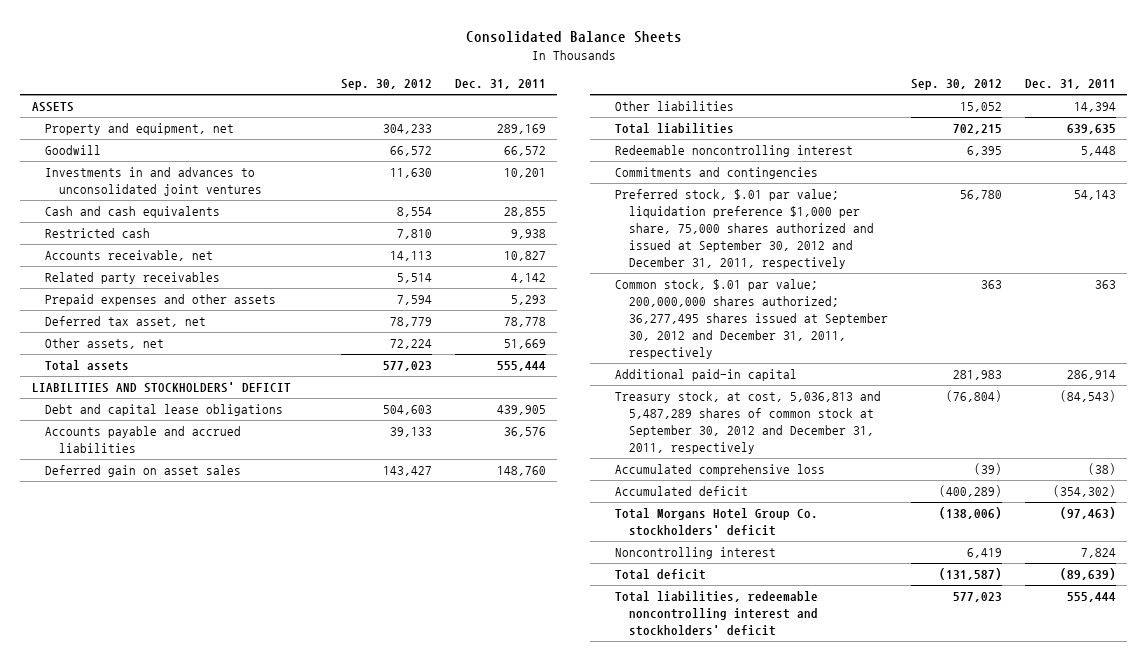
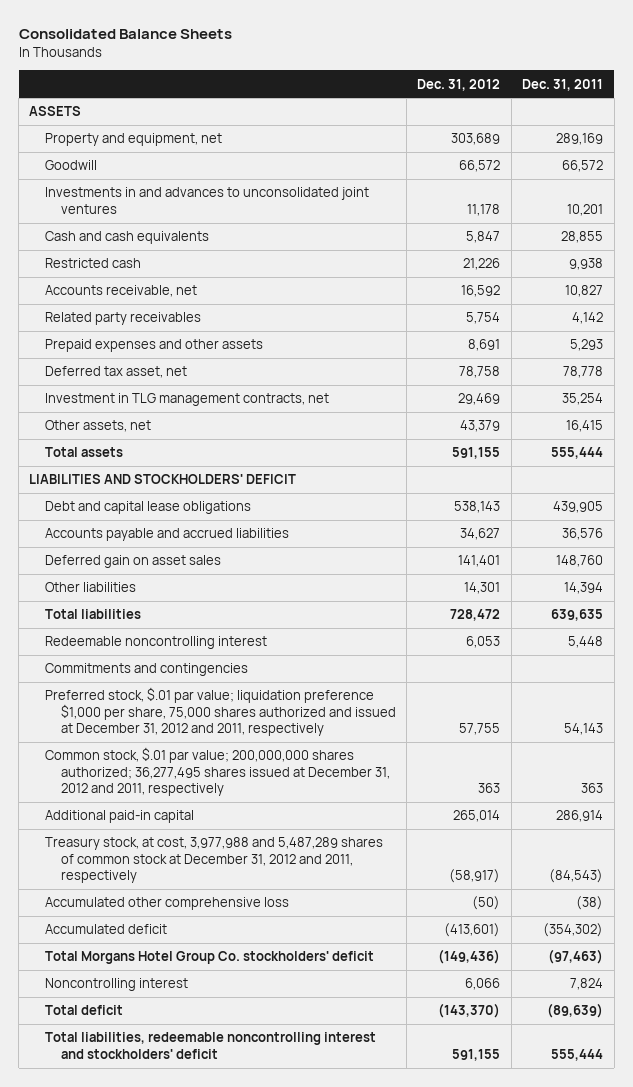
[340,79,432,91] Sep. 30, 2012 -> none
none -> [417,78,501,91] Dec. 31, 2012
none -> [45,393,330,407] Investment in TLG management contracts, net
[503,339,546,350] 51,669 -> [566,420,604,433] 16,415
[615,189,874,269] Preferred stock, $.01 par value; liquidation preference $1,000 per share, 75,000 shares authorized and issued at September 30, 2012 and December 31, 2011, respectively -> [45,687,396,737] Preferred stock, $.01 par value; liquidation preference $1,000 per share, 75,000 shares authorized and issued at December 31, 2012 and 2011, respectively
[615,279,888,359] Common stock, $.01 par value; 200,000,000 shares authorized; 36,277,495 shares issued at September 30, 2012 and December 31, 2011, respectively -> [45,747,390,797] Common stock, $.01 par value; 200,000,000 shares authorized; 36,277,495 shares issued at December 31, 2012 and 2011, respectively
[615,391,882,454] Treasury stock, at cost, 5,036,813 and 5,487,289 shares of common stock at September 30, 2012 and December 31, 2011, respectively -> [45,837,384,884] Treasury stock, at cost, 3,977,988 and 5,487,289 shares of common stock at December 31, 2012 and 2011, respectively
[615,464,826,477] Accumulated comprehensive loss -> [45,897,290,911] Accumulated other comprehensive loss

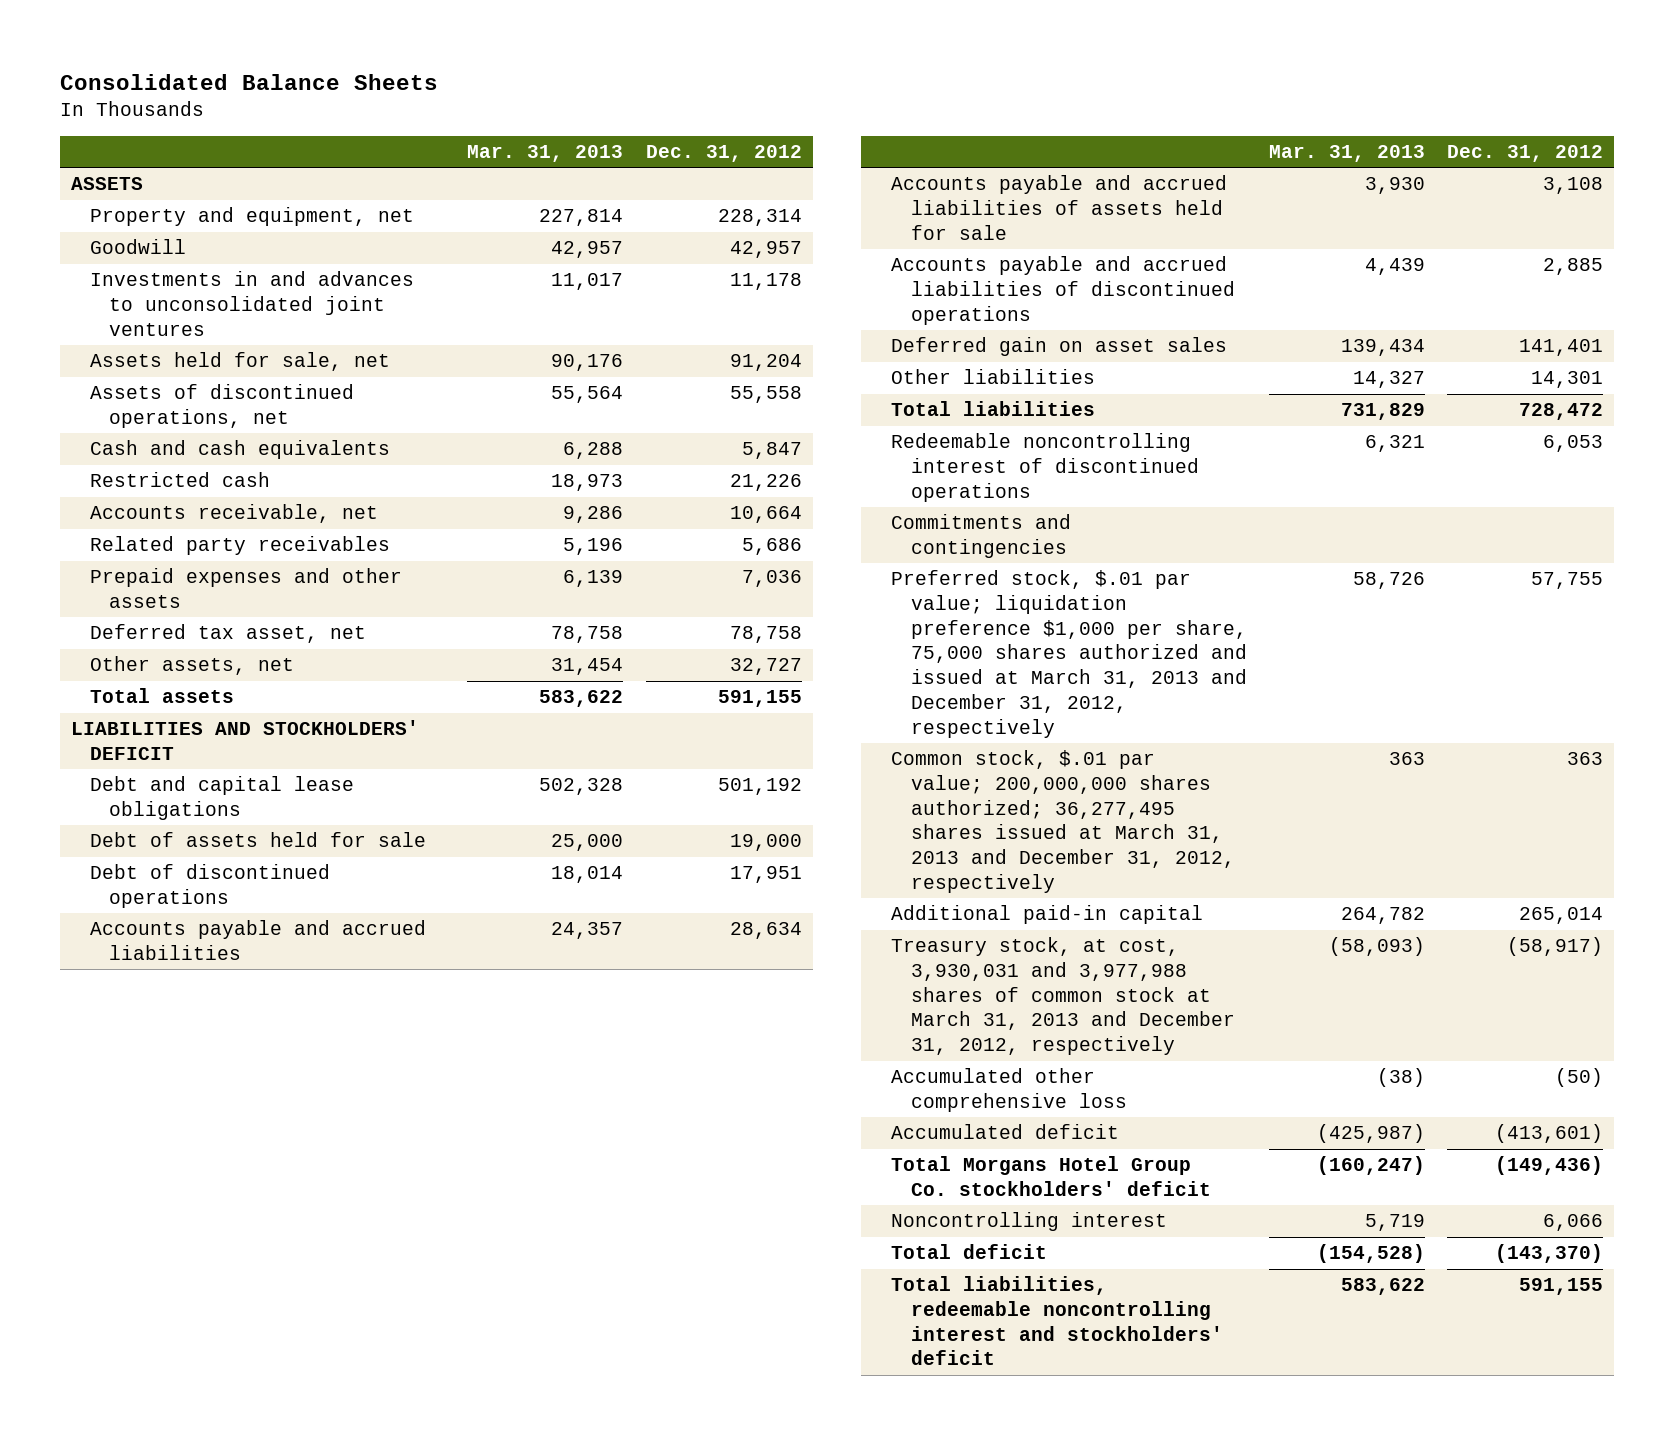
[522,78,604,91] Dec. 31, 2011 -> none
none -> [467,144,624,162] Mar. 31, 2013
[451,133,501,146] 303,689 -> [717,209,802,227] 228,314
[459,160,501,173] 66,572 -> [729,241,802,259] 42,957
none -> [90,352,391,372] Assets held for sale, net
none -> [90,384,355,428] Assets of discontinued operations, net
[461,285,501,298] 16,592 -> [729,506,802,524] 10,664
[466,312,501,325] 5,754 -> [741,538,802,556] 5,686
[468,339,501,352] 8,691 -> [741,570,802,588] 7,036
[45,393,330,407] Investment in TLG management contracts, net -> none
[460,420,501,433] 43,379 -> [729,658,802,676] 32,727
[454,501,501,514] 538,143 -> [717,778,802,796] 501,192
none -> [90,832,427,848] Debt of assets held for sale
none -> [90,864,331,908] Debt of discontinued operations
[460,528,501,541] 34,627 -> [729,922,802,940] 28,634
none -> [891,175,1228,240] Accounts payable and accrued liabilities of assets held for sale
none -> [891,256,1235,325] Accounts payable and accrued liabilities of discontinued operations
[45,636,268,650] Redeemable noncontrolling interest -> [891,433,1199,502] Redeemable noncontrolling interest of discontinued operations
[45,687,396,737] Preferred stock, $.01 par value; liquidation preference $1,000 per share, 75,000 shares authorized and issued at December 31, 2012 and 2011, respectively -> [891,570,1247,738] Preferred stock, $.01 par value; liquidation preference $1,000 per share, 75,000 shares authorized and issued at March 31, 2013 and December 31, 2012, respectively
[45,747,390,797] Common stock, $.01 par value; 200,000,000 shares authorized; 36,277,495 shares issued at December 31, 2012 and 2011, respectively -> [891,750,1235,893] Common stock, $.01 par value; 200,000,000 shares authorized; 36,277,495 shares issued at March 31, 2013 and December 31, 2012, respectively
[45,837,384,884] Treasury stock, at cost, 3,977,988 and 5,487,289 shares of common stock at December 31, 2012 and 2011, respectively -> [891,937,1235,1056] Treasury stock, at cost, 3,930,031 and 3,977,988 shares of common stock at March 31, 2013 and December 31, 2012, respectively

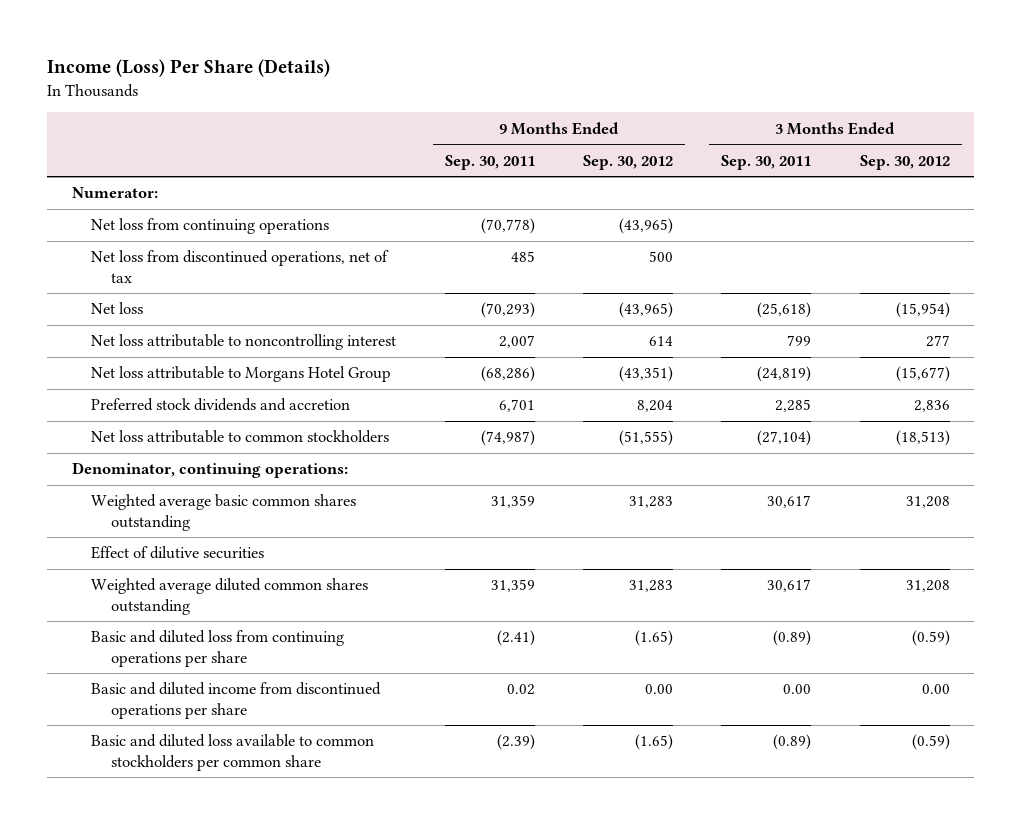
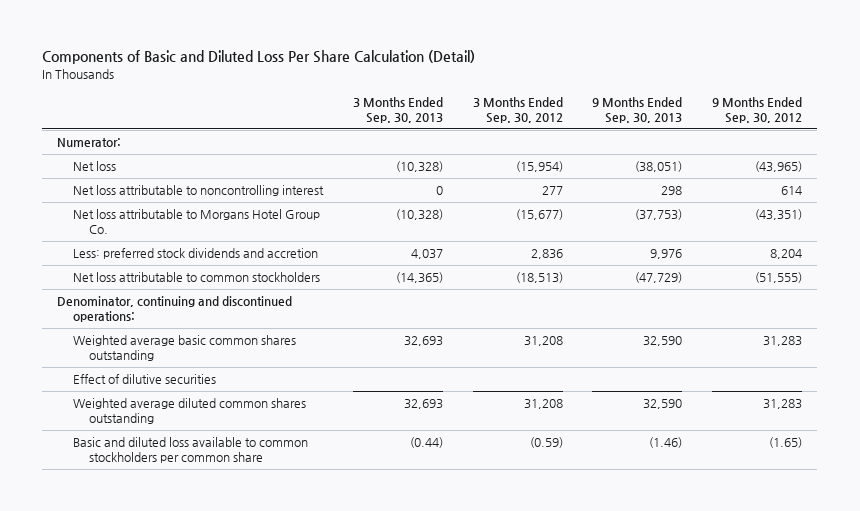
[47,59,331,78] Income (Loss) Per Share (Details) -> [42,50,476,65] Components of Basic and Diluted Loss Per Share Calculation (Detail)
[444,154,535,170] Sep. 30, 2011 -> none
[721,154,812,170] Sep. 30, 2011 -> none
none -> [352,97,443,123] 3 Months Ended Sep. 30, 2013
none -> [592,97,683,123] 9 Months Ended Sep. 30, 2013
[91,218,330,235] Net loss from continuing operations -> none
[91,250,390,283] Net loss from discontinued operations, net of tax -> none
[91,366,392,383] Net loss attributable to Morgans Hotel Group -> [73,209,321,234] Net loss attributable to Morgans Hotel Group Co.
[91,398,351,412] Preferred stock dividends and accretion -> [73,248,319,260] Less: preferred stock dividends and accretion
[71,462,348,479] Denominator, continuing operations: -> [57,296,293,322] Denominator, continuing and discontinued operations:
[91,630,345,667] Basic and diluted loss from continuing operations per share -> none
[91,682,382,719] Basic and diluted income from discontinued operations per share -> none

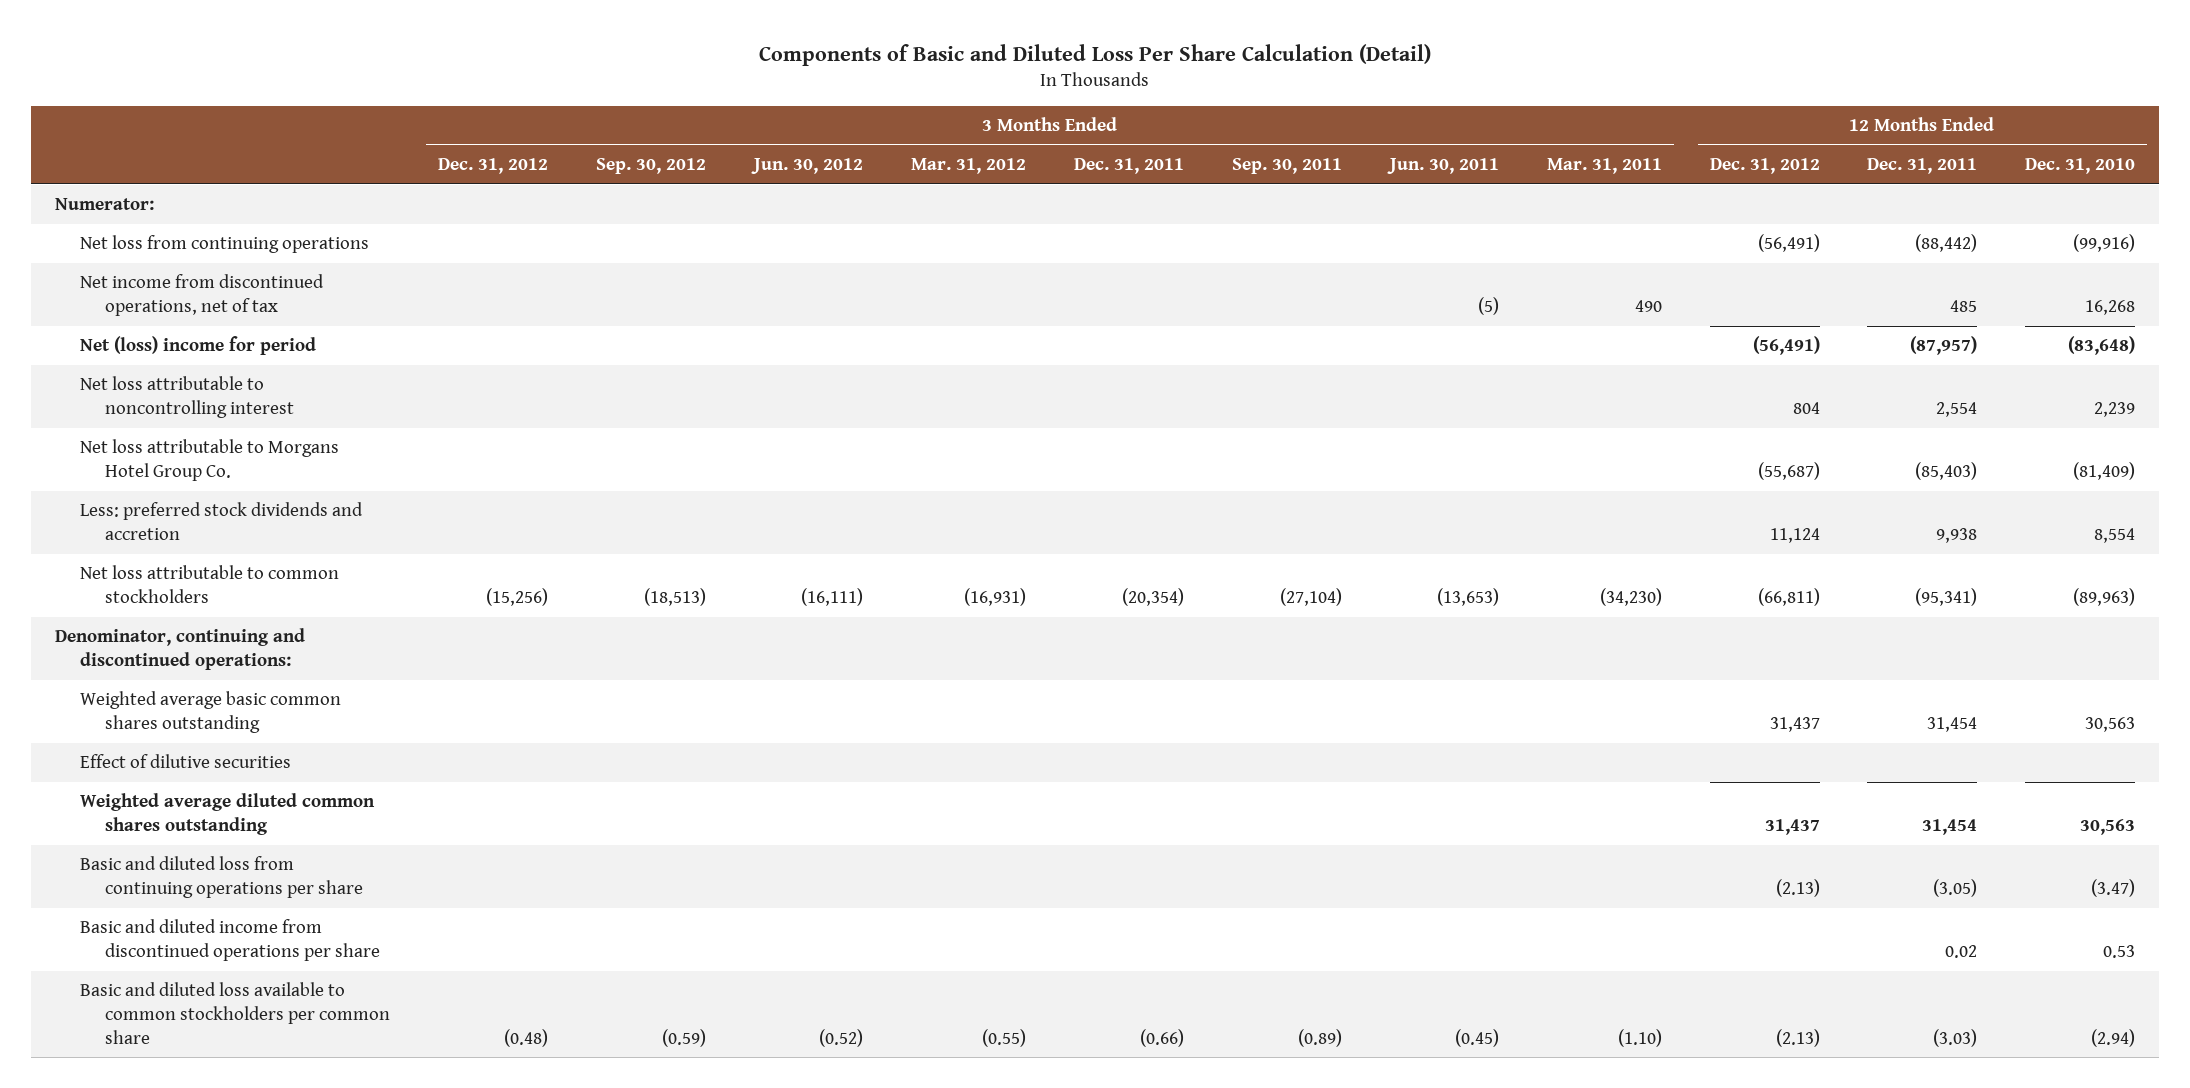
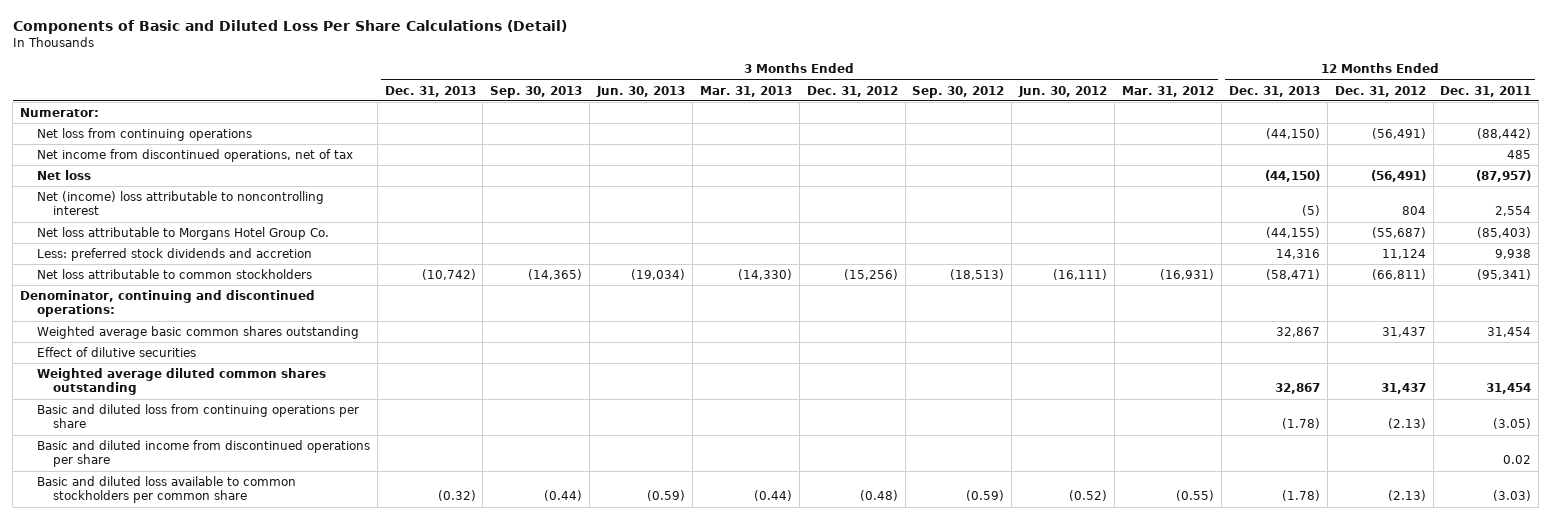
[759,43,1432,66] Components of Basic and Diluted Loss Per Share Calculation (Detail) -> [12,19,567,34] Components of Basic and Diluted Loss Per Share Calculations (Detail)
[1073,158,1184,175] Dec. 31, 2011 -> none
[1231,158,1342,175] Sep. 30, 2011 -> none
[1386,158,1499,175] Jun. 30, 2011 -> none
[1546,158,1662,175] Mar. 31, 2011 -> none
[2025,158,2136,175] Dec. 31, 2010 -> none
none -> [384,85,476,97] Dec. 31, 2013
none -> [490,85,583,98] Sep. 30, 2013
none -> [596,85,686,97] Jun. 30, 2013
none -> [699,85,792,97] Mar. 31, 2013
none -> [1228,85,1320,97] Dec. 31, 2013
[80,336,317,356] Net (loss) income for period -> [36,169,91,180] Net loss
[80,376,295,419] Net loss attributable to noncontrolling interest -> [36,190,324,216] Net (income) loss attributable to noncontrolling interest

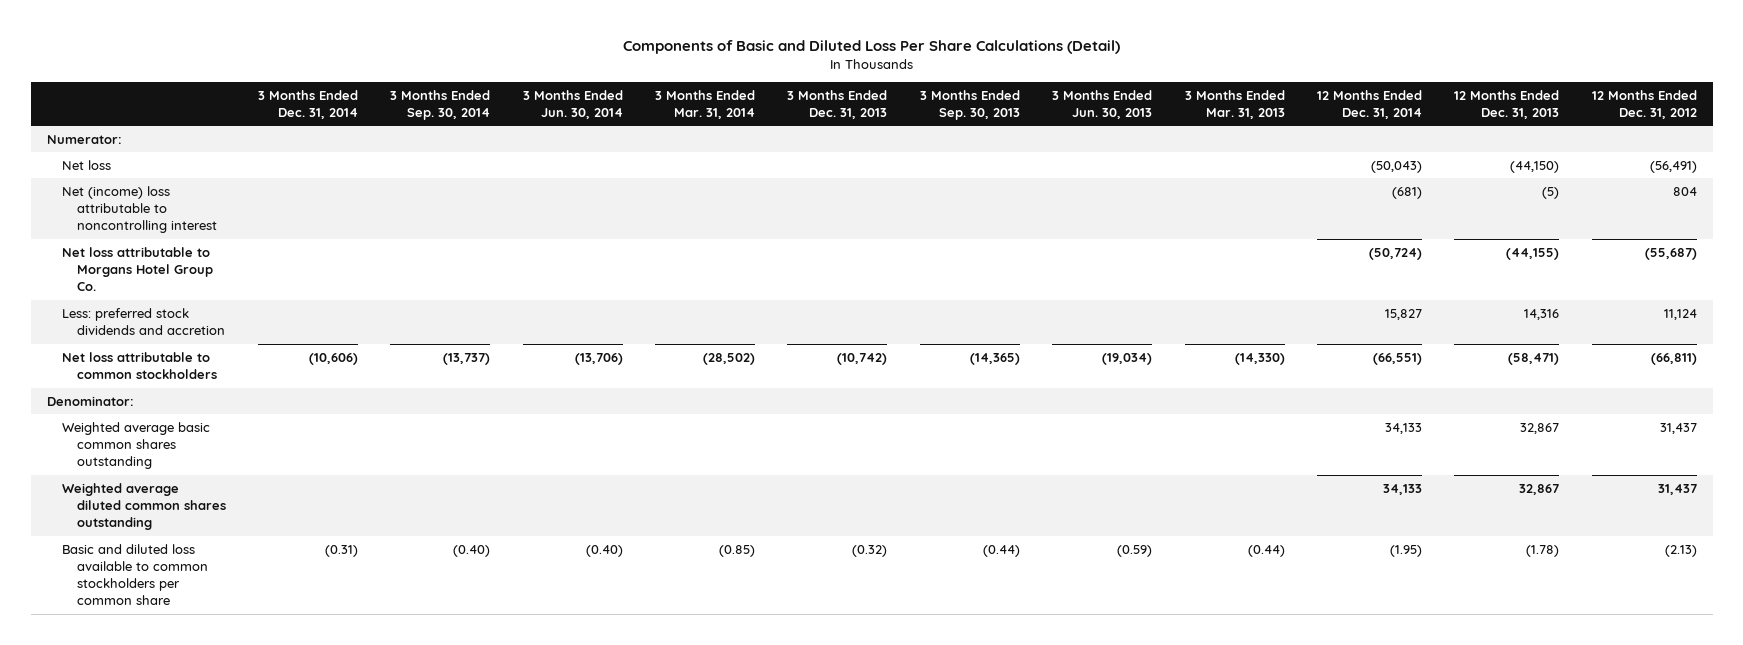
[806,85,898,97] Dec. 31, 2012 -> none
[912,85,1005,98] Sep. 30, 2012 -> none
[1018,85,1108,97] Jun. 30, 2012 -> none
[1122,85,1215,97] Mar. 31, 2012 -> none
[1440,85,1532,97] Dec. 31, 2011 -> none
none -> [258,89,359,119] 3 Months Ended Dec. 31, 2014
none -> [390,89,491,120] 3 Months Ended Sep. 30, 2014
none -> [522,89,623,119] 3 Months Ended Jun. 30, 2014
none -> [655,89,756,119] 3 Months Ended Mar. 31, 2014
none -> [1316,89,1422,119] 12 Months Ended Dec. 31, 2014
[36,127,252,141] Net loss from continuing operations -> none
[36,148,353,162] Net income from discontinued operations, net of tax -> none
[20,289,316,318] Denominator, continuing and discontinued operations: -> [46,395,134,406] Denominator:
[36,346,196,357] Effect of dilutive securities -> none
[36,403,359,429] Basic and diluted loss from continuing operations per share -> none
[36,439,370,468] Basic and diluted income from discontinued operations per share -> none

